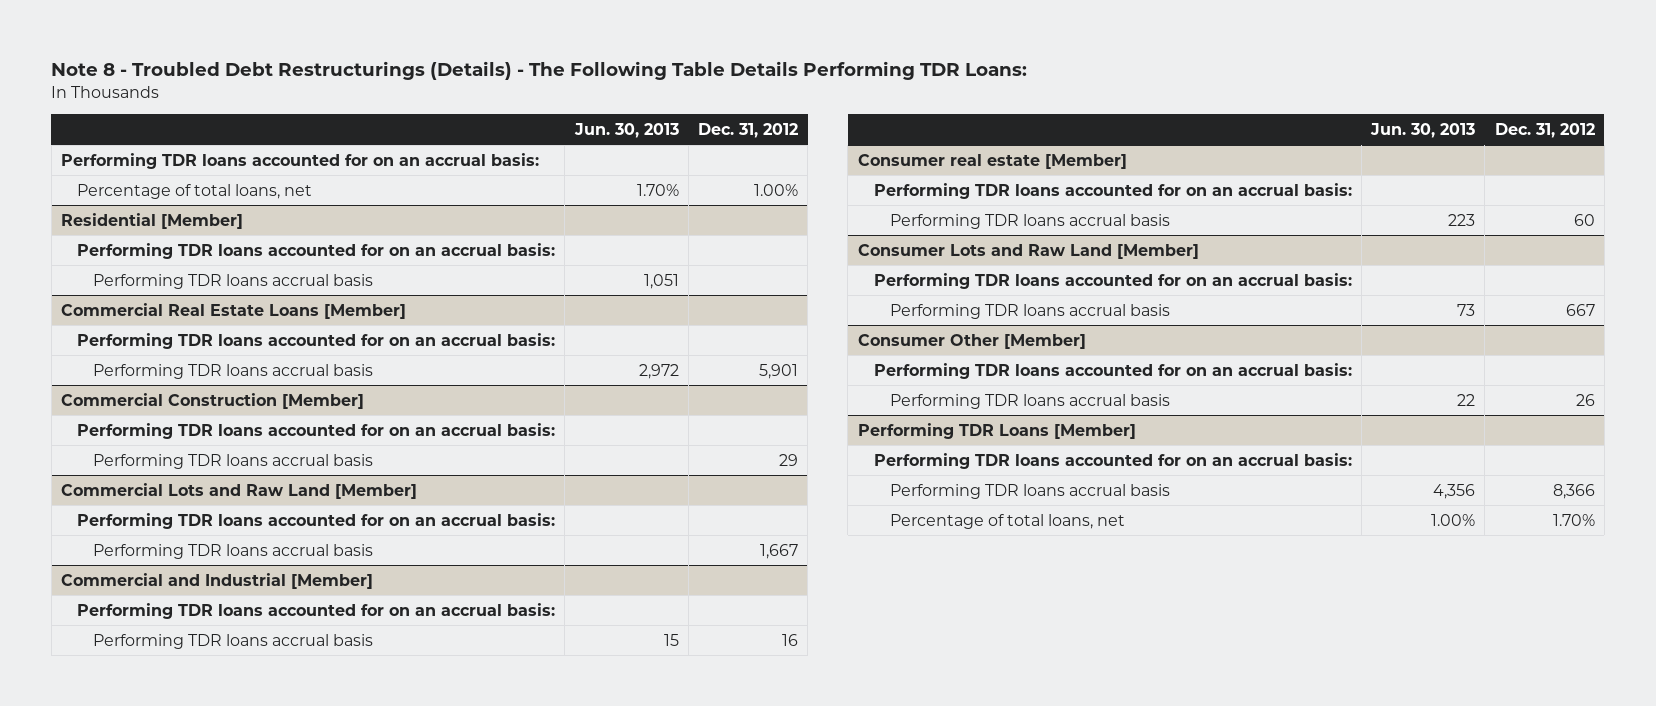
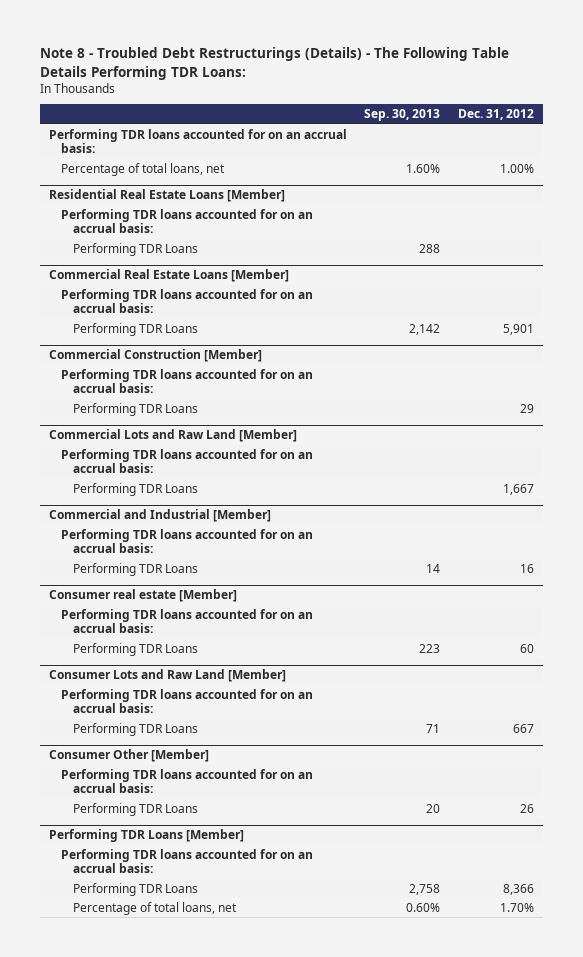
[573,122,679,138] Jun. 30, 2013 -> none
none -> [364,109,441,122] Sep. 30, 2013
[61,212,244,229] Residential [Member] -> none
none -> [48,189,285,203] Residential Real Estate Loans [Member]
[93,273,374,289] Performing TDR loans accrual basis -> [73,242,199,256] Performing TDR Loans
[93,363,374,379] Performing TDR loans accrual basis -> [73,322,199,336] Performing TDR Loans
[93,453,374,469] Performing TDR loans accrual basis -> [73,402,199,416] Performing TDR Loans
[93,543,374,559] Performing TDR loans accrual basis -> [73,482,199,496] Performing TDR Loans
[93,633,374,649] Performing TDR loans accrual basis -> [73,562,199,576] Performing TDR Loans
[889,213,1170,229] Performing TDR loans accrual basis -> [73,642,199,656] Performing TDR Loans
[889,303,1170,319] Performing TDR loans accrual basis -> [73,722,199,736] Performing TDR Loans
[889,393,1170,409] Performing TDR loans accrual basis -> [73,802,199,816] Performing TDR Loans
[889,483,1170,499] Performing TDR loans accrual basis -> [73,882,199,896] Performing TDR Loans

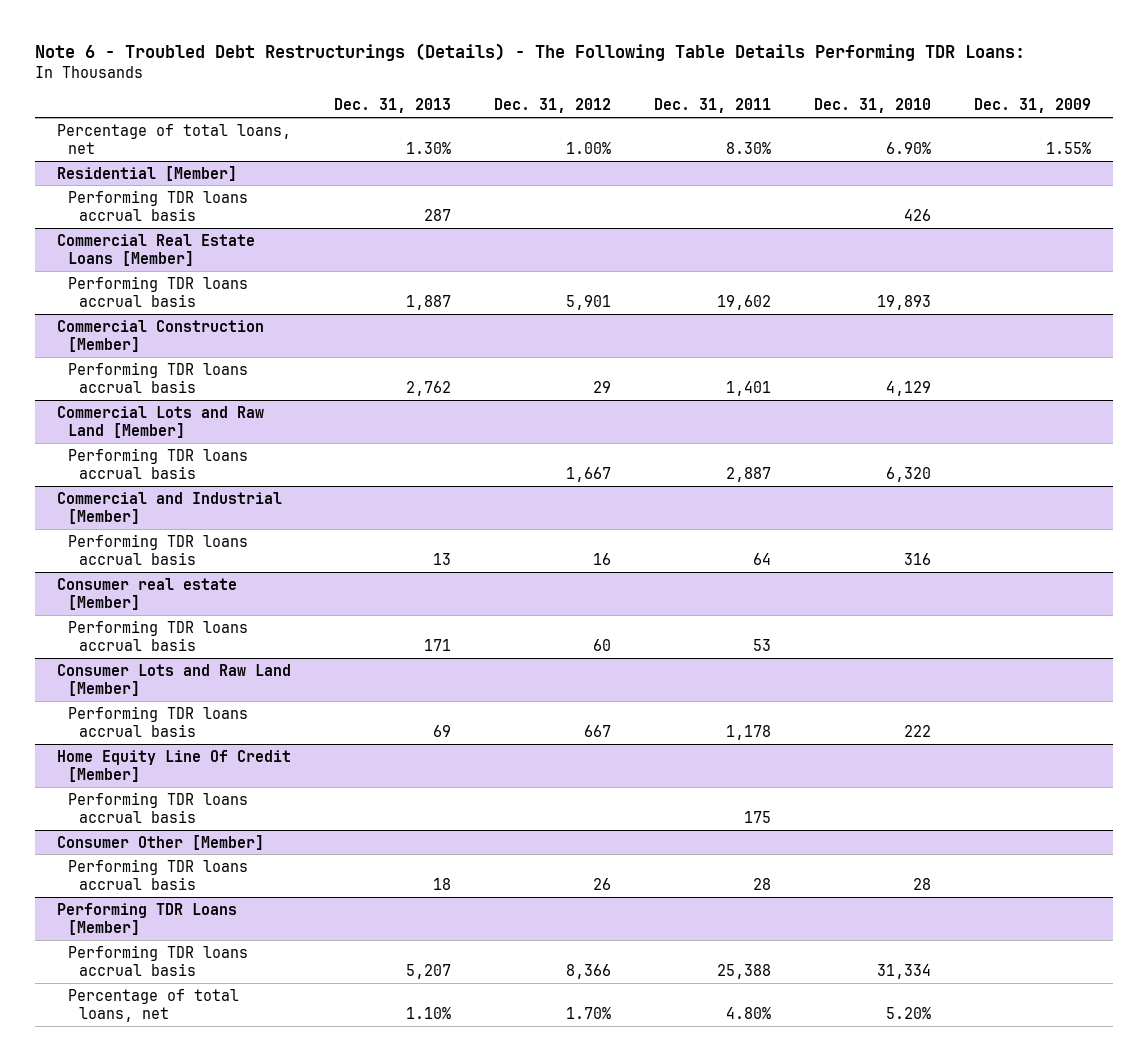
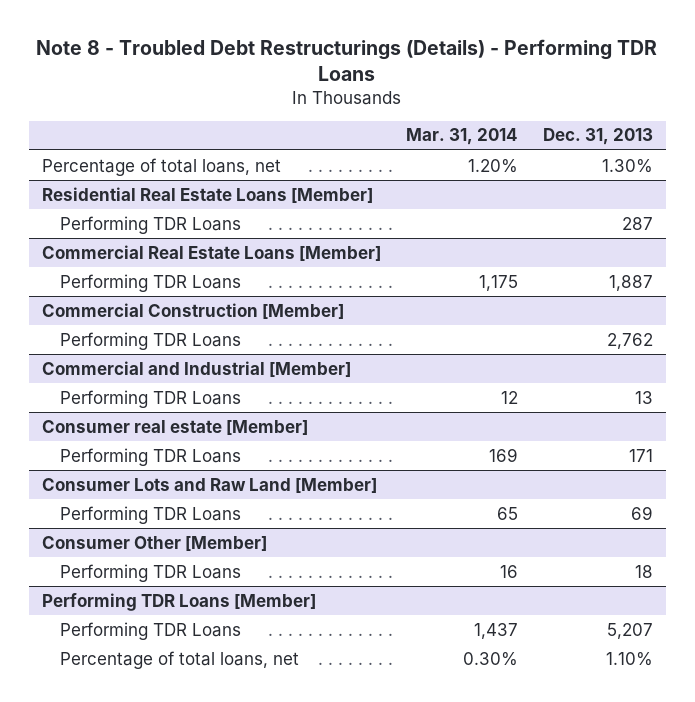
[35,42,1026,61] Note 6 - Troubled Debt Restructurings (Details) - The Following Table Details Performing TDR Loans: -> [36,39,658,82] Note 8 - Troubled Debt Restructurings (Details) - Performing TDR Loans
[493,98,611,114] Dec. 31, 2012 -> none
[654,98,772,114] Dec. 31, 2011 -> none
[814,98,932,114] Dec. 31, 2010 -> none
[974,98,1092,114] Dec. 31, 2009 -> none
none -> [405,128,518,146] Mar. 31, 2014
[56,165,237,181] Residential [Member] -> none
none -> [41,186,373,203] Residential Real Estate Loans [Member]
[67,189,248,222] Performing TDR loans accrual basis -> [59,215,241,234] Performing TDR Loans
[67,275,248,308] Performing TDR loans accrual basis -> [59,273,241,292] Performing TDR Loans
[56,405,264,439] Commercial Lots and Raw Land [Member] -> none
[67,447,248,480] Performing TDR loans accrual basis -> none
[67,361,248,394] Performing TDR loans accrual basis -> [59,331,241,350] Performing TDR Loans
[67,533,248,566] Performing TDR loans accrual basis -> [59,389,241,408] Performing TDR Loans
[67,619,248,652] Performing TDR loans accrual basis -> [59,447,241,466] Performing TDR Loans
[56,749,291,783] Home Equity Line Of Credit [Member] -> none
[67,791,248,824] Performing TDR loans accrual basis -> none
[67,705,248,738] Performing TDR loans accrual basis -> [59,505,241,524] Performing TDR Loans
[67,858,248,891] Performing TDR loans accrual basis -> [59,563,241,582] Performing TDR Loans
[67,944,248,977] Performing TDR loans accrual basis -> [59,621,241,640] Performing TDR Loans

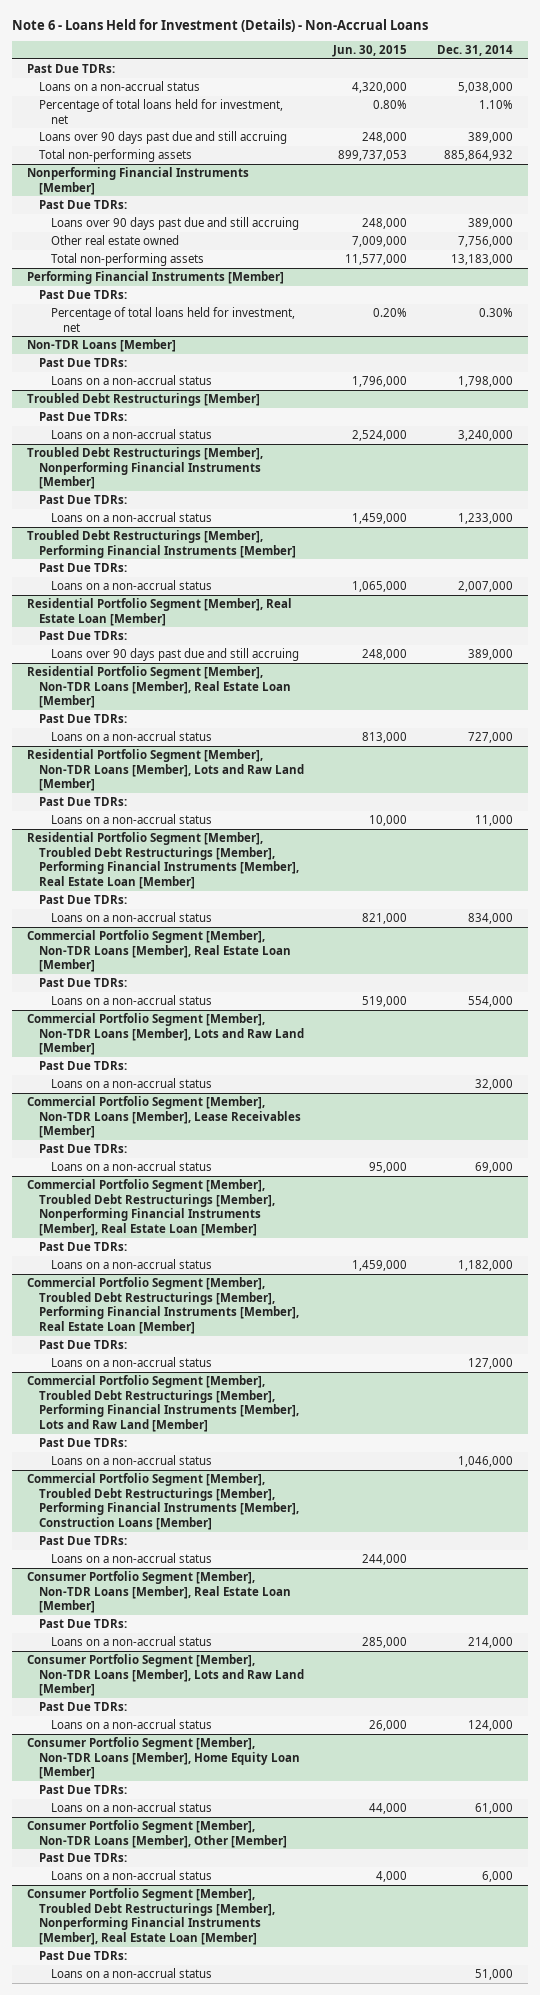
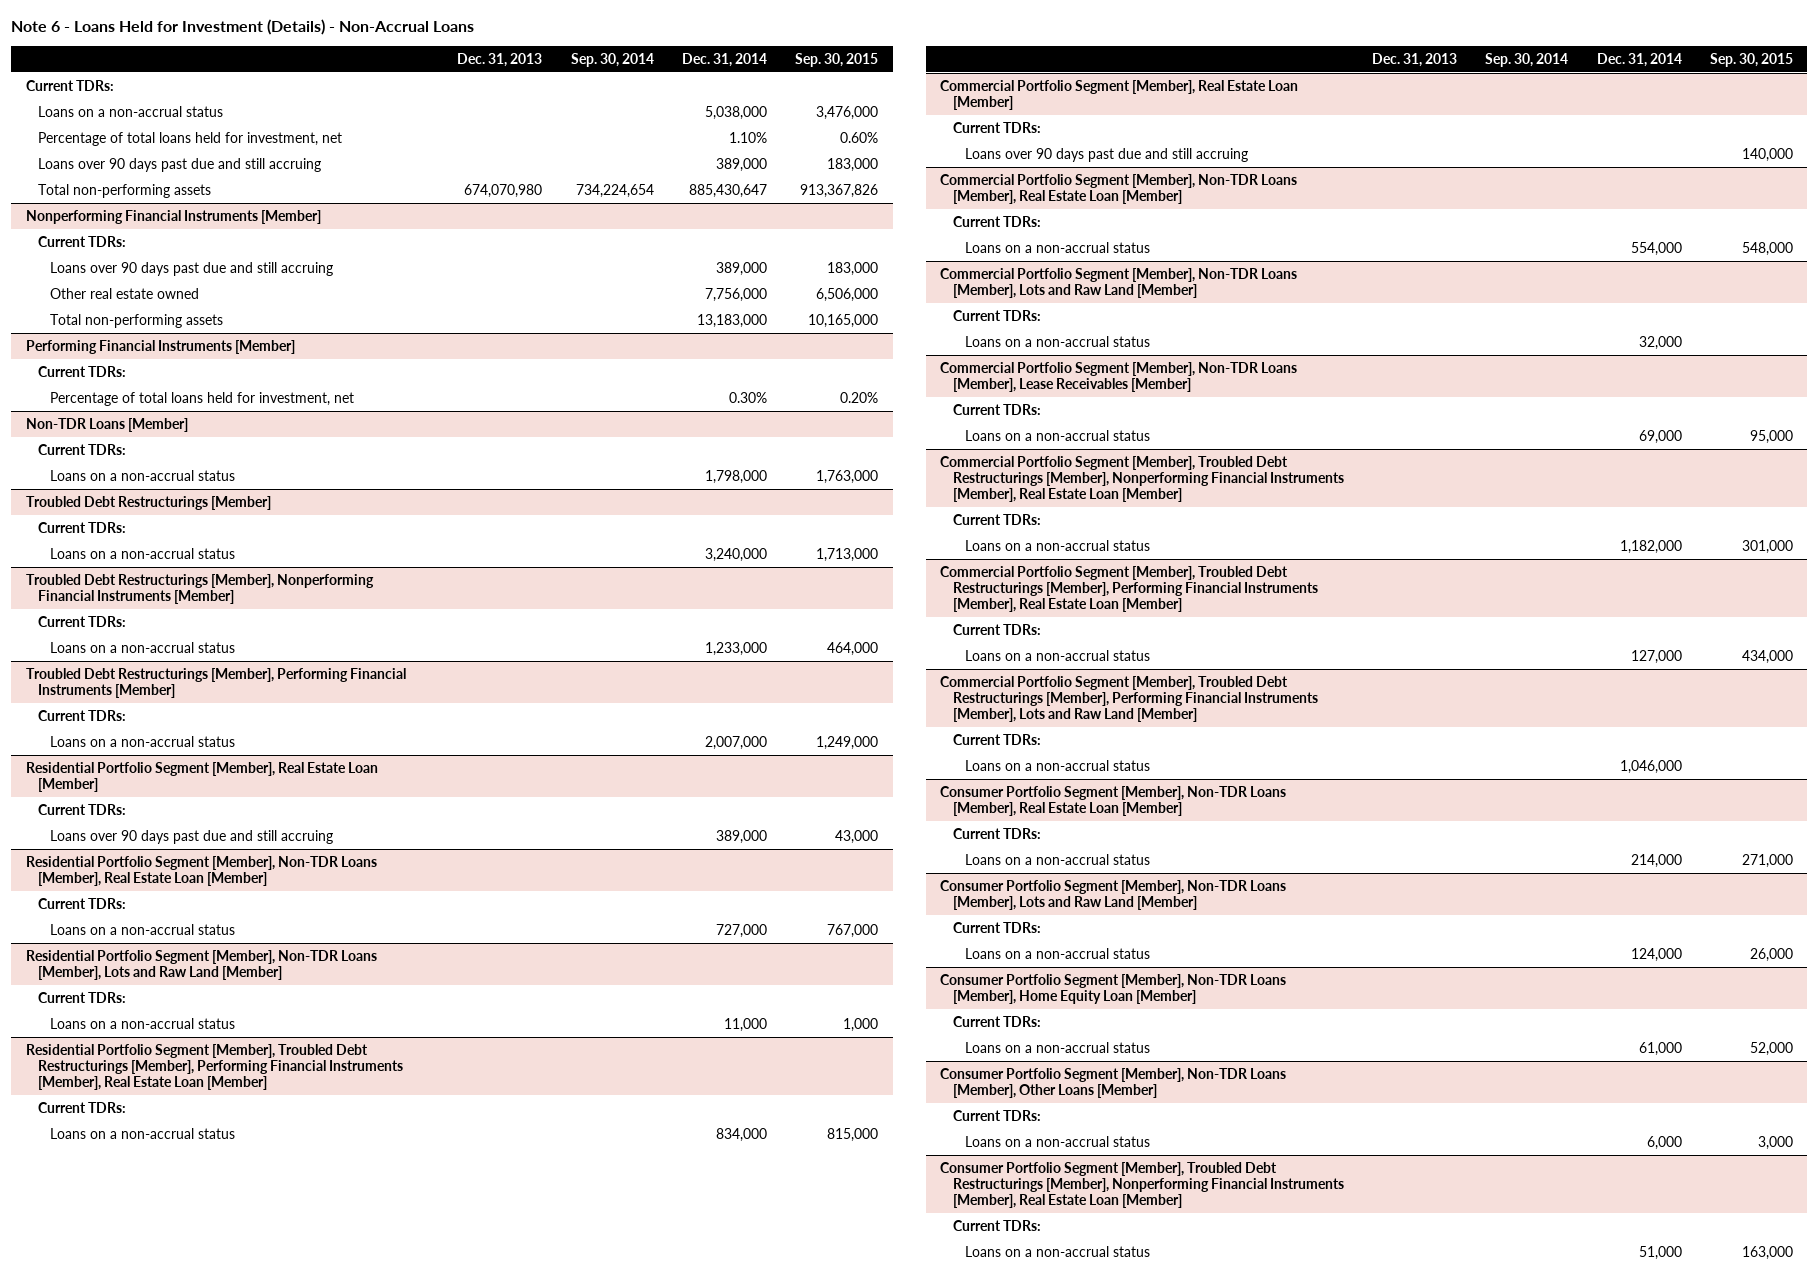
[332,45,408,58] Jun. 30, 2015 -> none
none -> [457,52,543,67] Dec. 31, 2013
none -> [570,52,654,67] Sep. 30, 2014
none -> [795,52,879,67] Sep. 30, 2015
[26,64,115,74] Past Due TDRs: -> none
none -> [25,79,114,91] Current TDRs:
[444,150,514,162] 885,864,932 -> [688,183,767,198] 885,430,647
[38,200,127,210] Past Due TDRs: -> none
none -> [37,235,126,247] Current TDRs:
[38,290,127,300] Past Due TDRs: -> none
none -> [37,365,126,377] Current TDRs:
[38,358,127,368] Past Due TDRs: -> none
none -> [37,443,126,455] Current TDRs:
[38,412,127,422] Past Due TDRs: -> none
none -> [37,521,126,533] Current TDRs:
[38,495,127,505] Past Due TDRs: -> none
none -> [37,615,126,627] Current TDRs:
[38,563,127,573] Past Due TDRs: -> none
none -> [37,709,126,721] Current TDRs:
[38,631,127,641] Past Due TDRs: -> none
none -> [37,803,126,815] Current TDRs:
[38,714,127,724] Past Due TDRs: -> none
none -> [37,897,126,909] Current TDRs:
[38,797,127,807] Past Due TDRs: -> none
none -> [37,991,126,1003] Current TDRs:
[38,895,127,905] Past Due TDRs: -> none
none -> [37,1101,126,1113] Current TDRs:
none -> [940,79,1299,111] Commercial Portfolio Segment [Member], Real Estate Loan [Member]
none -> [952,121,1041,133] Current TDRs:
none -> [964,147,1248,162] Loans over 90 days past due and still accruing
[38,978,127,988] Past Due TDRs: -> none
none -> [952,215,1041,227] Current TDRs:
[38,1061,127,1071] Past Due TDRs: -> none
none -> [952,309,1041,321] Current TDRs:
[38,1144,127,1154] Past Due TDRs: -> none
none -> [952,403,1041,415] Current TDRs:
[38,1242,127,1252] Past Due TDRs: -> none
none -> [952,513,1041,525] Current TDRs:
[38,1340,127,1350] Past Due TDRs: -> none
none -> [952,623,1041,635] Current TDRs:
[38,1438,127,1448] Past Due TDRs: -> none
none -> [952,733,1041,745] Current TDRs:
[26,1473,299,1530] Commercial Portfolio Segment [Member], Troubled Debt Restructurings [Member], Performing Financial Instruments [Member], Construction Loans [Member] -> none
[38,1536,127,1546] Past Due TDRs: -> none
[50,1553,212,1564] Loans on a non-accrual status -> none
[38,1619,127,1629] Past Due TDRs: -> none
none -> [952,827,1041,839] Current TDRs:
[38,1702,127,1712] Past Due TDRs: -> none
none -> [952,921,1041,933] Current TDRs:
[38,1785,127,1795] Past Due TDRs: -> none
none -> [952,1015,1041,1027] Current TDRs:
[38,1853,127,1863] Past Due TDRs: -> none
[26,1820,287,1848] Consumer Portfolio Segment [Member], Non-TDR Loans [Member], Other [Member] -> [940,1067,1287,1099] Consumer Portfolio Segment [Member], Non-TDR Loans [Member], Other Loans [Member]
none -> [952,1109,1041,1121] Current TDRs:
[38,1951,127,1961] Past Due TDRs: -> none
none -> [952,1219,1041,1231] Current TDRs:

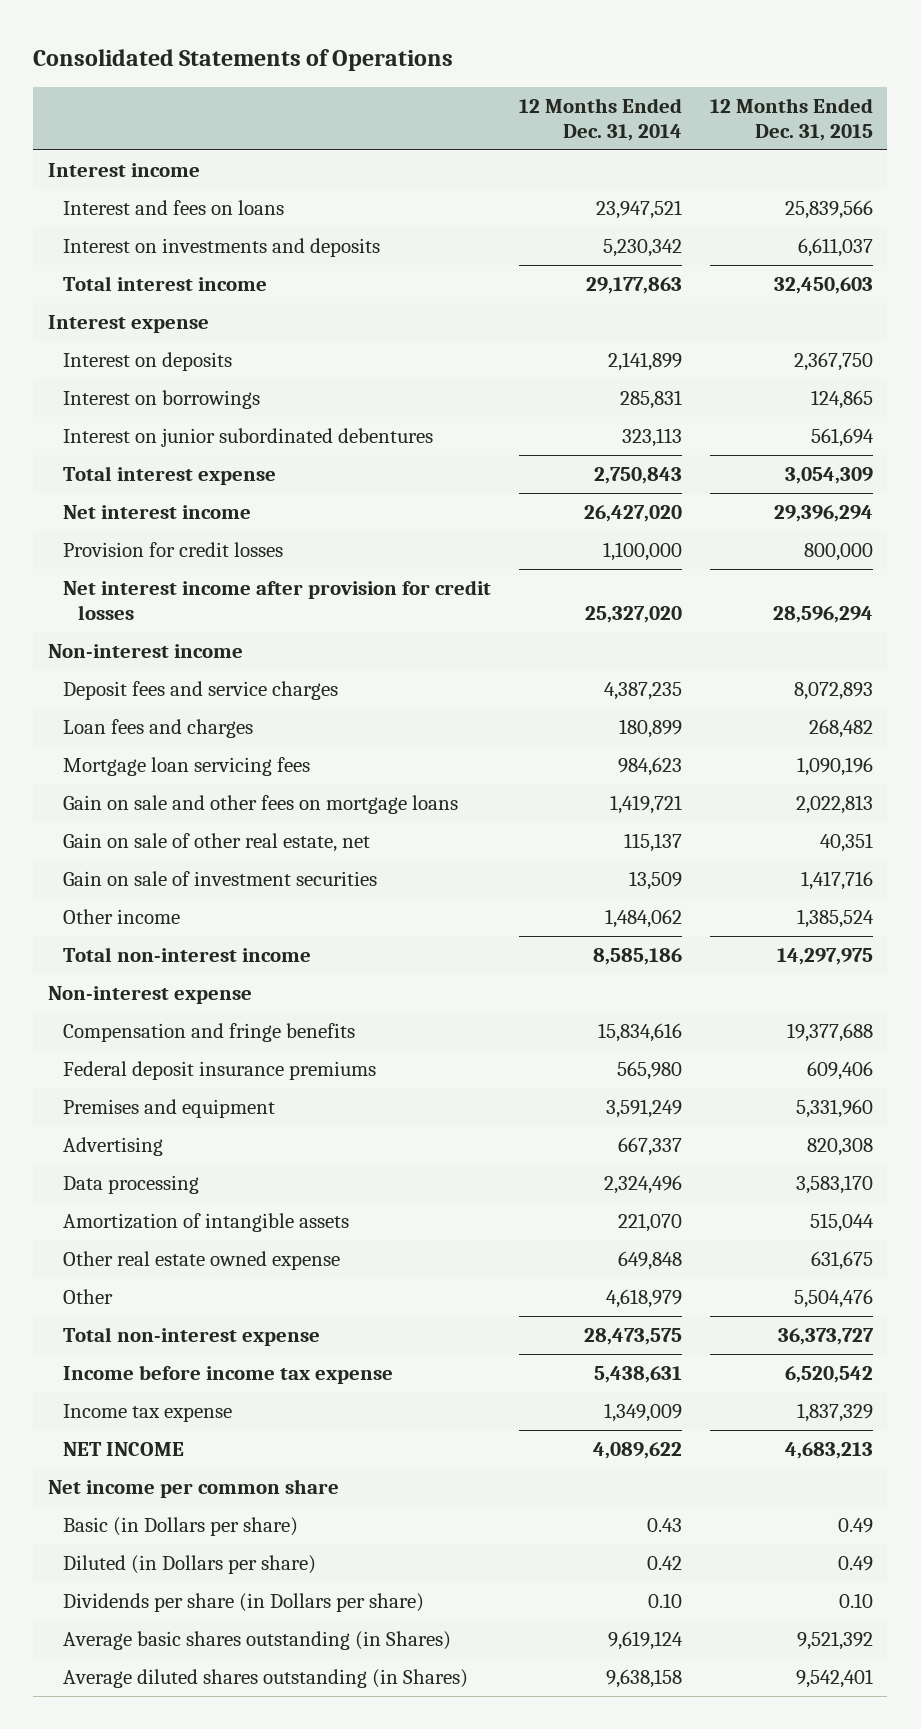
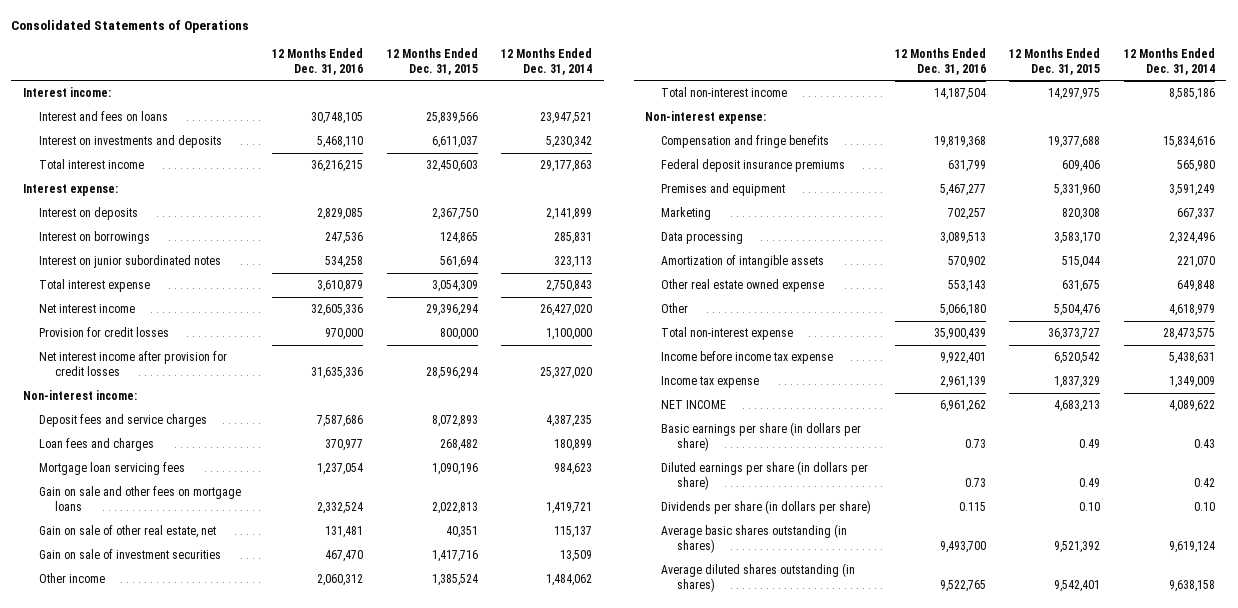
none -> [272,47,364,75] 12 Months Ended Dec. 31, 2016
[47,163,200,178] Interest income -> [23,87,112,98] Interest income:
[47,315,209,334] Interest expense -> [23,184,119,197] Interest expense:
[62,428,433,448] Interest on junior subordinated debentures -> [39,255,222,269] Interest on junior subordinated notes
[47,644,243,659] Non-interest income -> [23,390,138,401] Non-interest income:
[47,986,252,1005] Non-interest expense -> [645,111,767,125] Non-interest expense:
[62,1137,163,1157] Advertising -> [661,207,712,221] Marketing
[47,1479,339,1499] Net income per common share -> none
[62,1517,298,1537] Basic (in Dollars per share) -> [661,422,862,451] Basic earnings per share (in dollars per share)
[62,1555,316,1575] Diluted (in Dollars per share) -> [661,461,869,490] Diluted earnings per share (in dollars per share)
[62,1593,424,1613] Dividends per share (in Dollars per share) -> [661,500,872,515] Dividends per share (in dollars per share)
[62,1631,451,1651] Average basic shares outstanding (in Shares) -> [661,524,848,553] Average basic shares outstanding (in shares)
[62,1669,468,1689] Average diluted shares outstanding (in Shares) -> [661,563,856,592] Average diluted shares outstanding (in shares)

